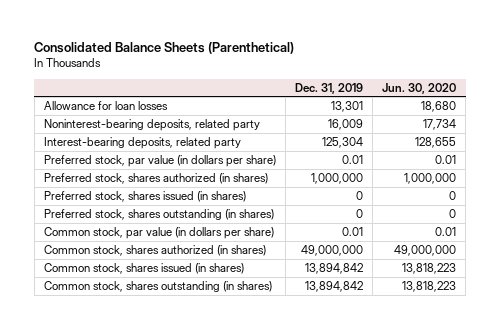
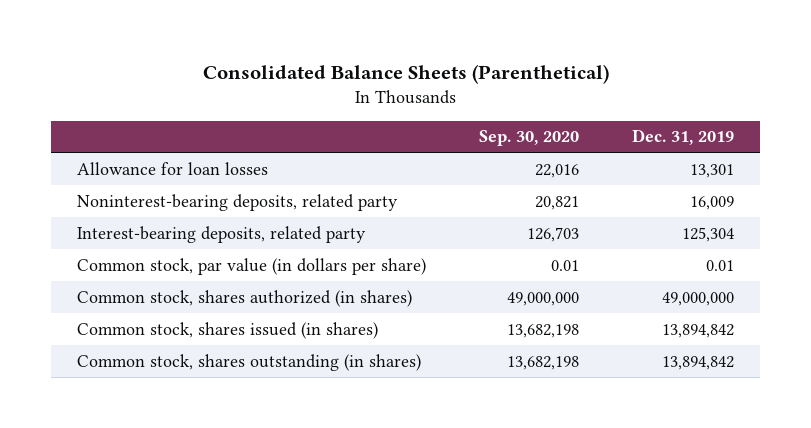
[382,82,457,94] Jun. 30, 2020 -> none
none -> [479,130,580,147] Sep. 30, 2020
[43,154,276,167] Preferred stock, par value (in dollars per share) -> none
[43,172,268,184] Preferred stock, shares authorized (in shares) -> none
[43,190,246,202] Preferred stock, shares issued (in shares) -> none
[43,208,274,220] Preferred stock, shares outstanding (in shares) -> none

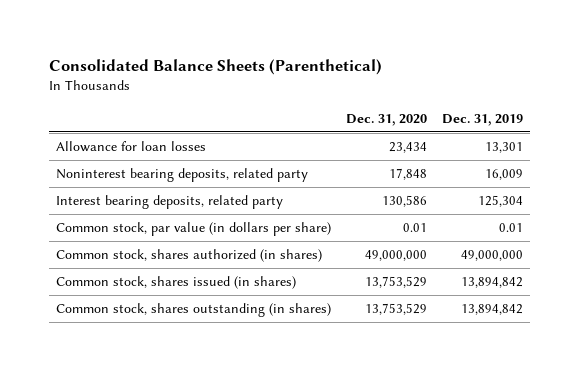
[479,130,580,147] Sep. 30, 2020 -> none
none -> [346,113,428,126] Dec. 31, 2020
[77,193,399,211] Noninterest-bearing deposits, related party -> [56,168,309,183] Noninterest bearing deposits, related party
[77,225,367,243] Interest-bearing deposits, related party -> [56,195,284,210] Interest bearing deposits, related party

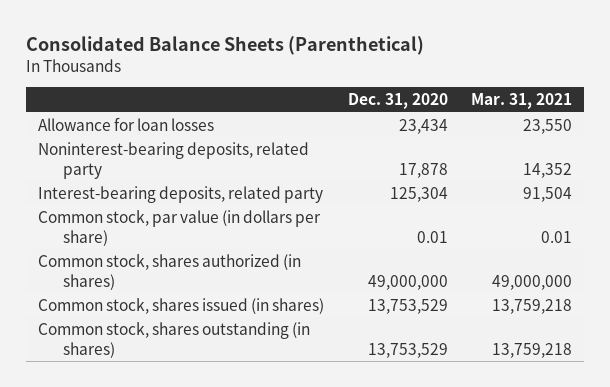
[441,113,523,126] Dec. 31, 2019 -> none
none -> [471,93,573,110] Mar. 31, 2021
[56,168,309,183] Noninterest bearing deposits, related party -> [38,141,310,179] Noninterest-bearing deposits, related party
[389,168,428,181] 17,848 -> [398,162,448,178] 17,878
[56,195,284,210] Interest bearing deposits, related party -> [38,185,324,203] Interest-bearing deposits, related party
[382,195,428,208] 130,586 -> [389,186,448,202] 125,304

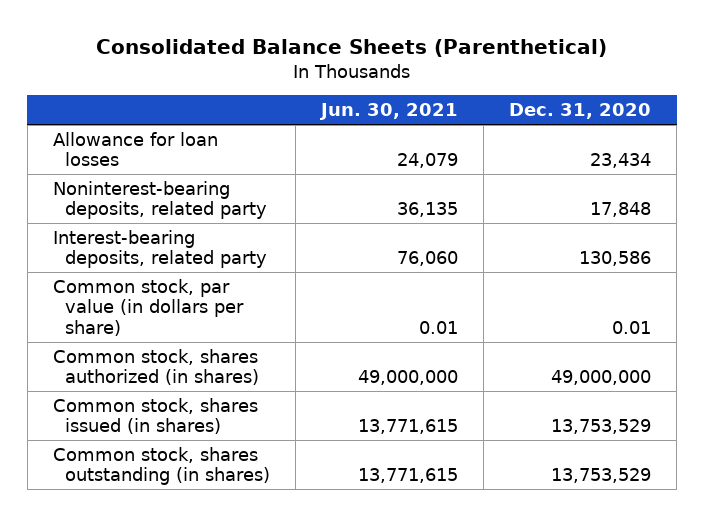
[471,93,573,110] Mar. 31, 2021 -> none
none -> [319,103,459,121] Jun. 30, 2021
[398,162,448,178] 17,878 -> [590,202,652,218] 17,848
[389,186,448,202] 125,304 -> [579,251,652,267] 130,586

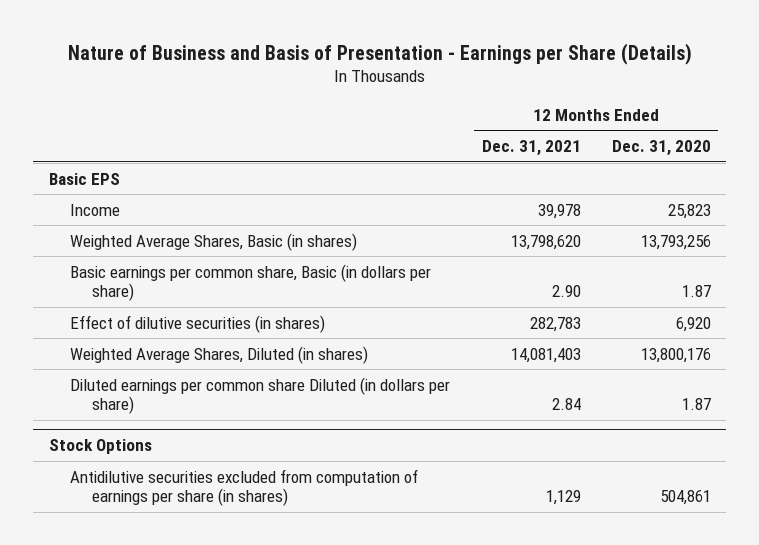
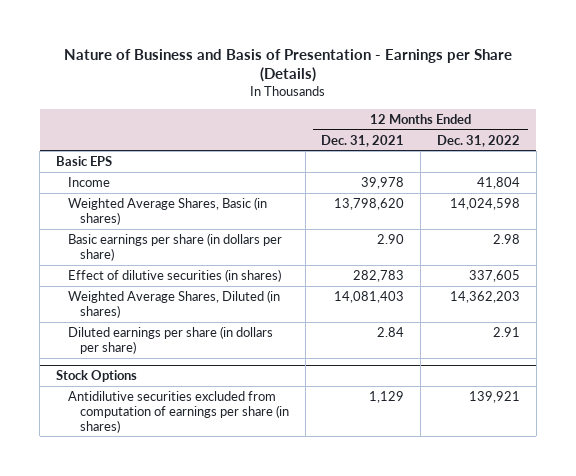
[611,140,711,157] Dec. 31, 2020 -> none
none -> [436,134,520,147] Dec. 31, 2022
[70,263,432,302] Basic earnings per common share, Basic (in dollars per share) -> [68,232,283,261] Basic earnings per share (in dollars per share)
[70,376,451,415] Diluted earnings per common share Diluted (in dollars per share) -> [68,325,274,354] Diluted earnings per share (in dollars per share)

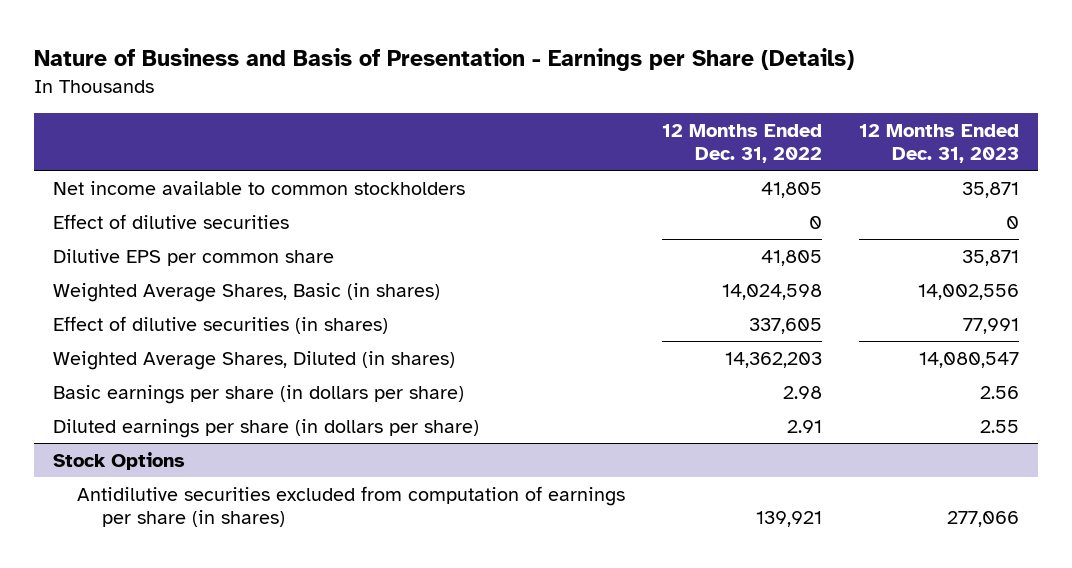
[321,134,405,147] Dec. 31, 2021 -> none
none -> [859,123,1020,164] 12 Months Ended Dec. 31, 2023
[56,155,113,166] Basic EPS -> none
[68,176,111,187] Income -> none
none -> [52,180,465,195] Net income available to common stockholders
none -> [52,213,289,229] Effect of dilutive securities
none -> [52,248,334,266] Dilutive EPS per common share
[68,232,283,261] Basic earnings per share (in dollars per share) -> [52,384,464,404] Basic earnings per share (in dollars per share)

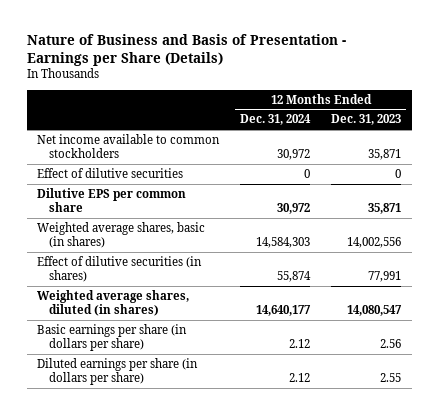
[662,123,823,164] 12 Months Ended Dec. 31, 2022 -> none
none -> [240,114,312,126] Dec. 31, 2024
[52,282,440,302] Weighted Average Shares, Basic (in shares) -> [37,221,206,249] Weighted average shares, basic (in shares)
[52,350,455,370] Weighted Average Shares, Diluted (in shares) -> [37,289,190,317] Weighted average shares, diluted (in shares)
[52,451,185,470] Stock Options -> none
[77,485,626,528] Antidilutive securities excluded from computation of earnings per share (in shares) -> none

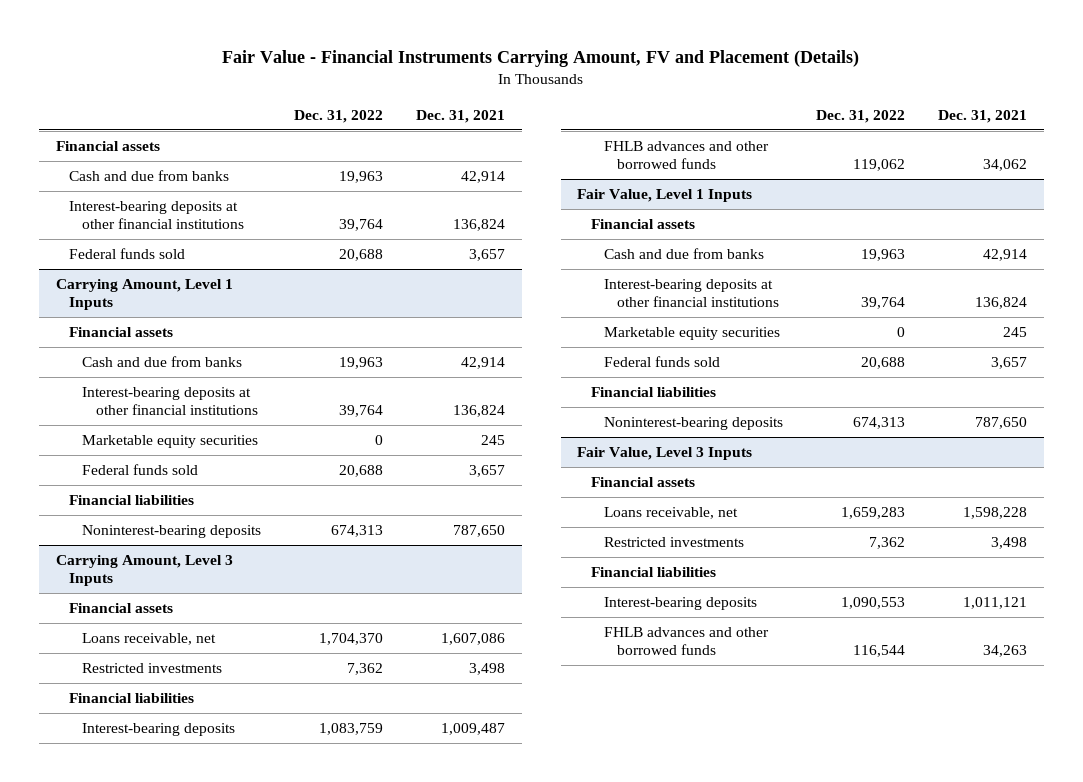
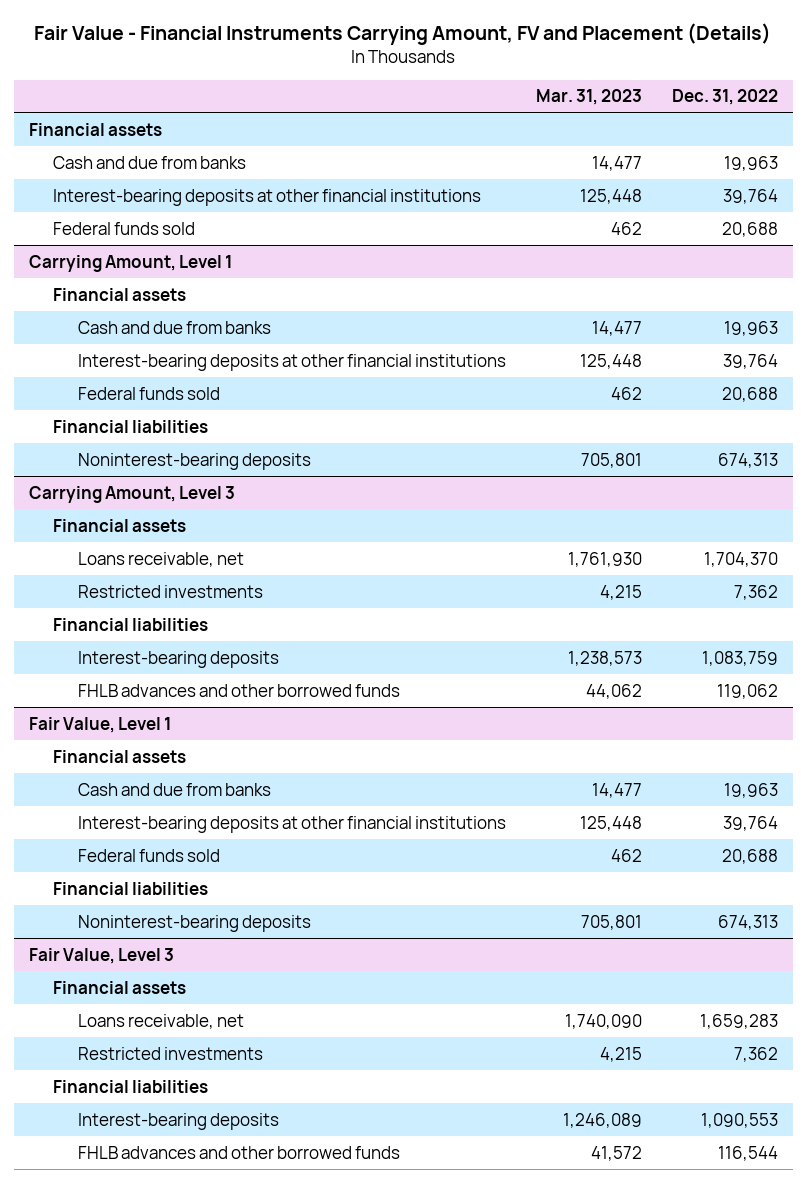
[416,109,506,123] Dec. 31, 2021 -> none
none -> [536,89,643,106] Mar. 31, 2023
[55,279,233,311] Carrying Amount, Level 1 Inputs -> [28,254,232,272] Carrying Amount, Level 1
[82,435,259,449] Marketable equity securities -> none
[55,555,233,587] Carrying Amount, Level 3 Inputs -> [28,485,235,503] Carrying Amount, Level 3
[577,189,753,203] Fair Value, Level 1 Inputs -> [28,716,171,733] Fair Value, Level 1
[604,327,781,341] Marketable equity securities -> none
[577,447,753,461] Fair Value, Level 3 Inputs -> [28,947,174,964] Fair Value, Level 3

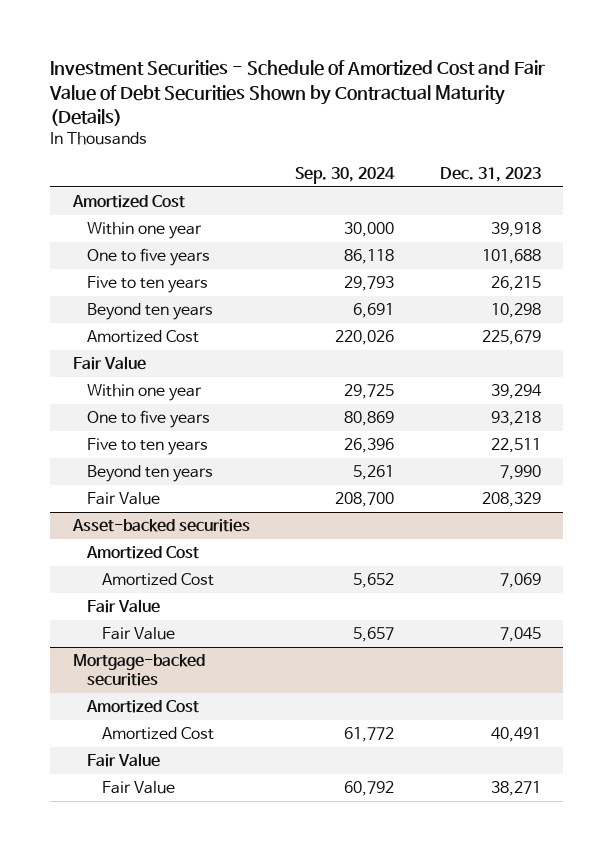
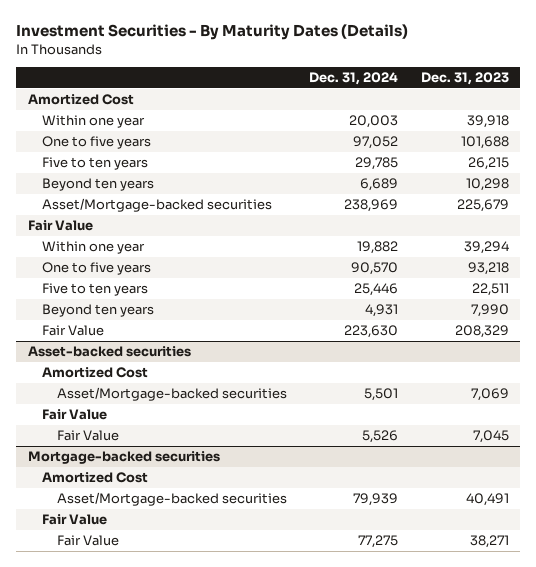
[49,60,546,126] Investment Securities - Schedule of Amortized Cost and Fair Value of Debt Securities Shown by Contractual Maturity (Details) -> [16,24,409,41] Investment Securities - By Maturity Dates (Details)
[295,166,396,184] Sep. 30, 2024 -> none
none -> [309,71,399,85] Dec. 31, 2024
[87,330,200,344] Amortized Cost -> [42,198,273,213] Asset/Mortgage-backed securities
[101,573,214,587] Amortized Cost -> [56,387,287,402] Asset/Mortgage-backed securities
[101,727,214,741] Amortized Cost -> [56,492,287,507] Asset/Mortgage-backed securities

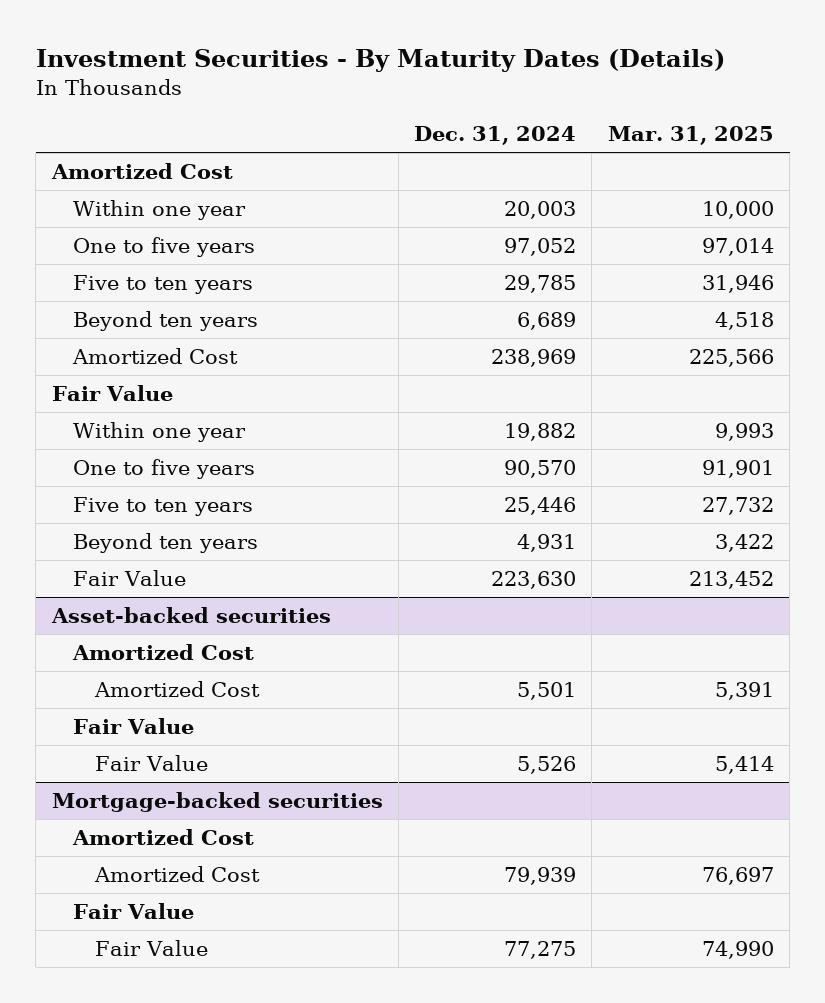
[420,71,509,85] Dec. 31, 2023 -> none
none -> [607,126,774,146] Mar. 31, 2025
[42,198,273,213] Asset/Mortgage-backed securities -> [72,348,239,365] Amortized Cost
[56,387,287,402] Asset/Mortgage-backed securities -> [94,681,261,698] Amortized Cost
[56,492,287,507] Asset/Mortgage-backed securities -> [94,866,261,883] Amortized Cost

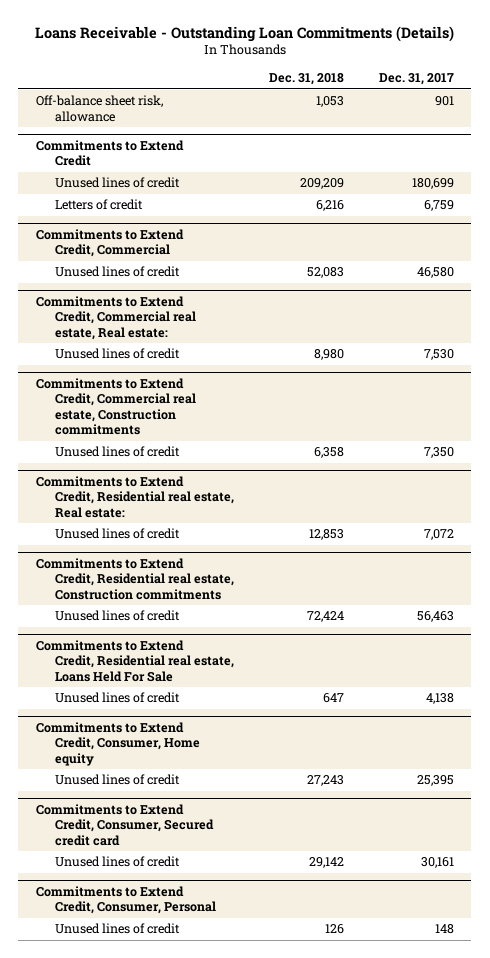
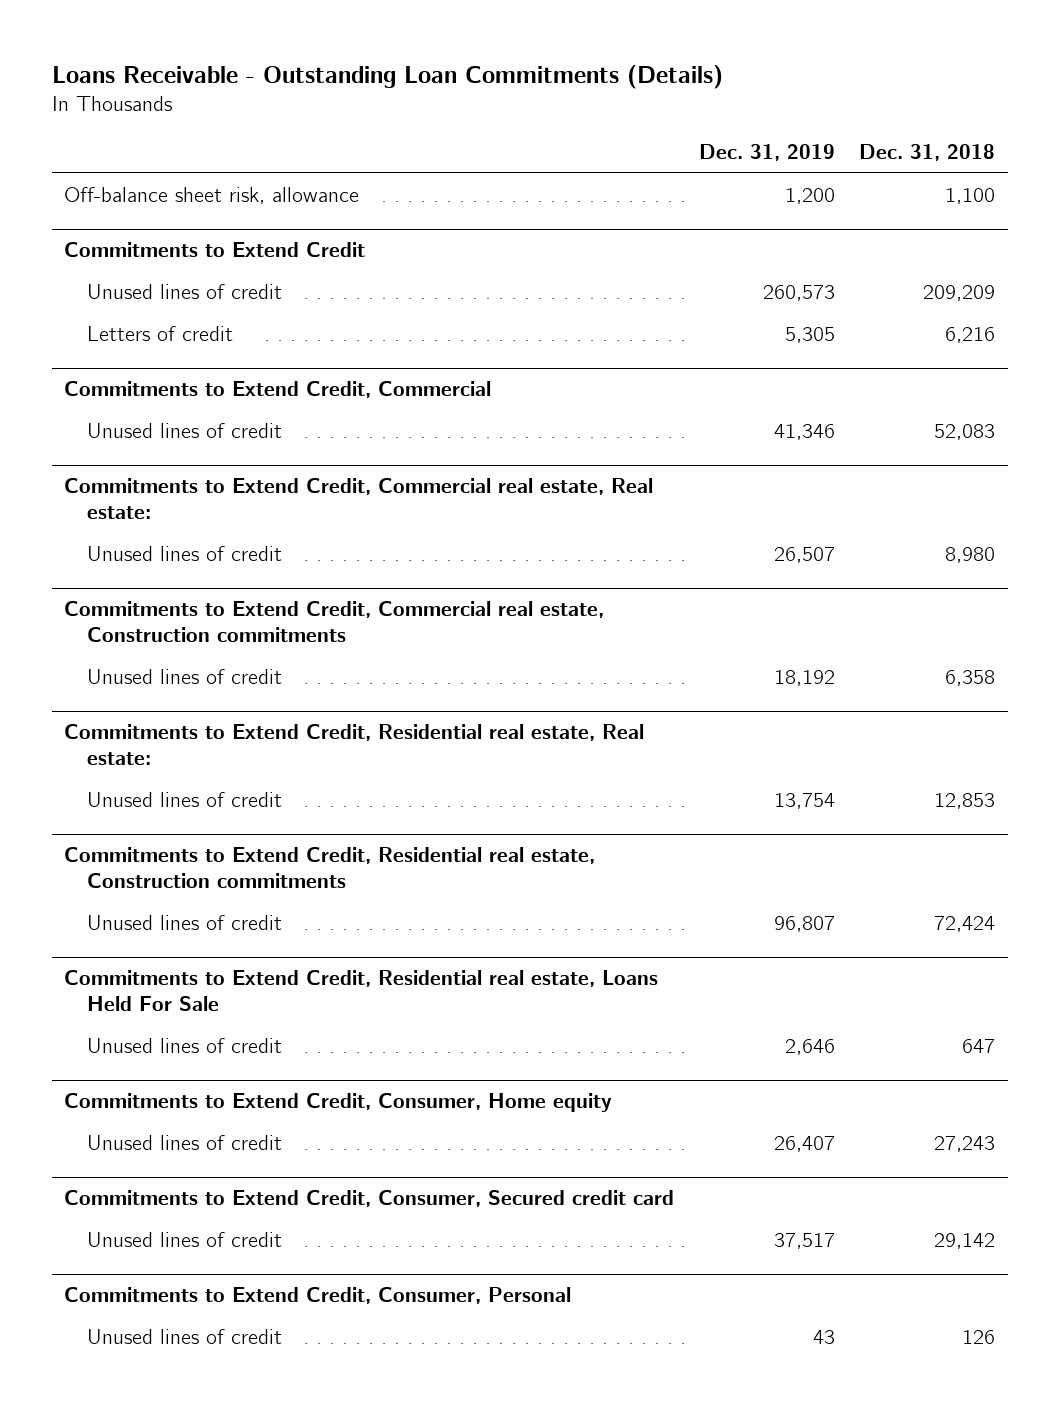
[378,73,454,86] Dec. 31, 2017 -> none
none -> [698,144,835,162] Dec. 31, 2019
[316,96,345,108] 1,053 -> [945,187,996,204] 1,100

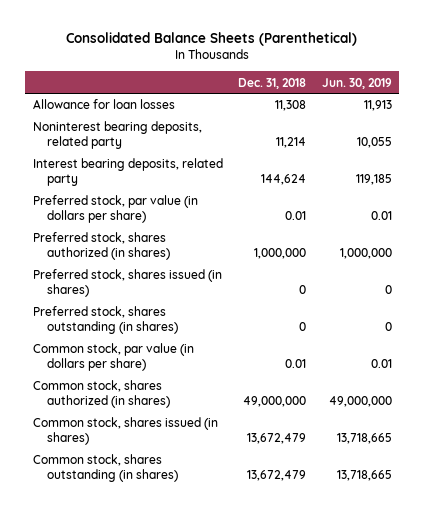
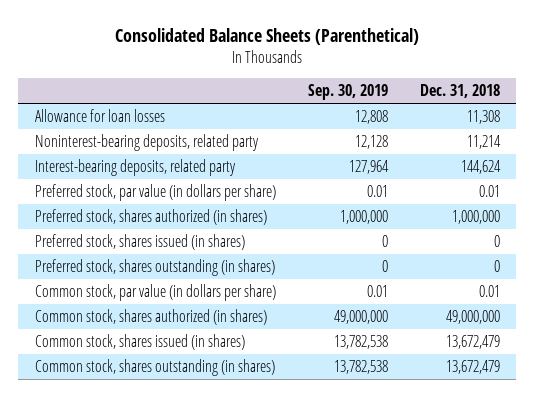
[321,77,392,89] Jun. 30, 2019 -> none
none -> [307,84,388,101] Sep. 30, 2019
[32,121,202,149] Noninterest bearing deposits, related party -> [34,133,259,151] Noninterest-bearing deposits, related party
[32,158,223,186] Interest bearing deposits, related party -> [34,158,236,176] Interest-bearing deposits, related party

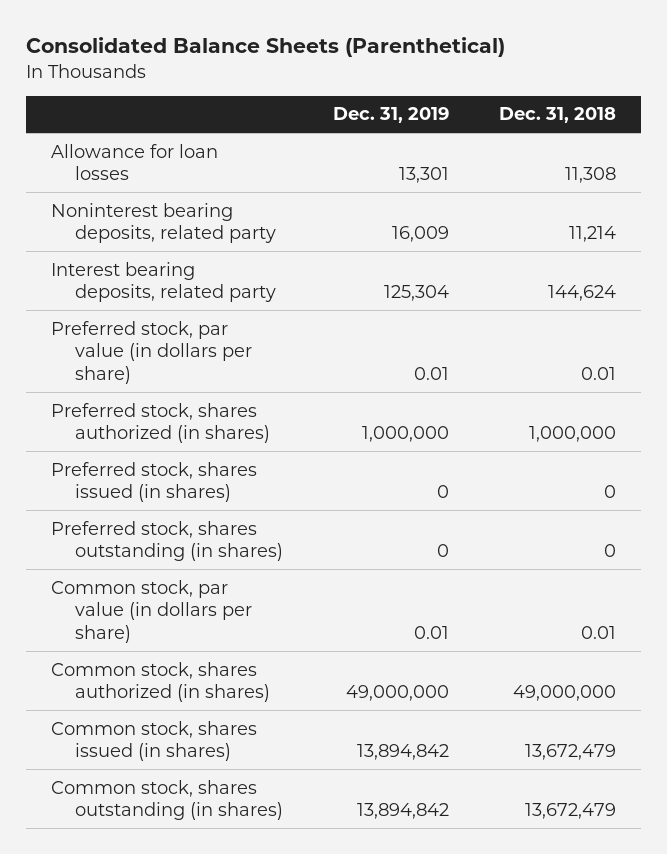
[307,84,388,101] Sep. 30, 2019 -> none
none -> [333,107,450,124] Dec. 31, 2019
[34,133,259,151] Noninterest-bearing deposits, related party -> [50,202,277,244] Noninterest bearing deposits, related party
[34,158,236,176] Interest-bearing deposits, related party -> [50,261,277,303] Interest bearing deposits, related party

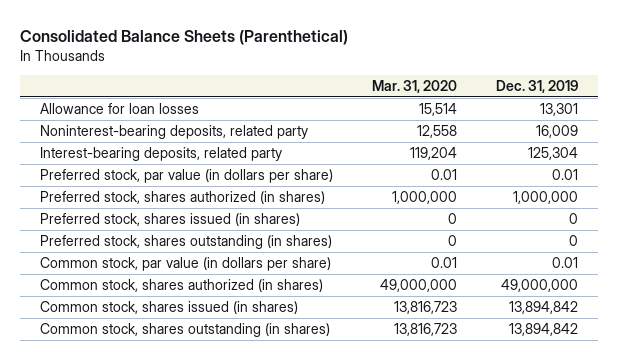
[498,107,616,124] Dec. 31, 2018 -> none
none -> [372,79,458,93] Mar. 31, 2020
[50,202,277,244] Noninterest bearing deposits, related party -> [40,124,309,139] Noninterest-bearing deposits, related party
[50,261,277,303] Interest bearing deposits, related party -> [40,146,283,161] Interest-bearing deposits, related party

